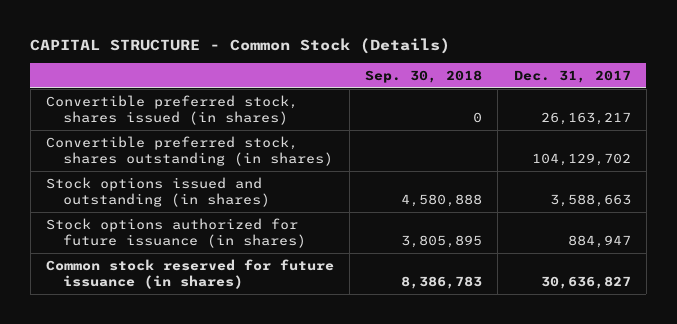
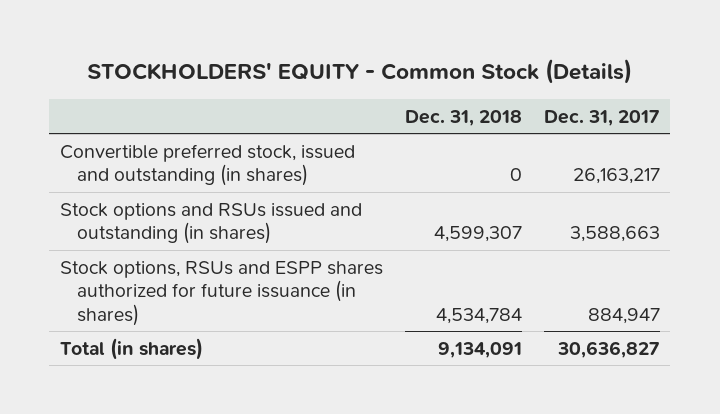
[30,38,451,55] CAPITAL STRUCTURE - Common Stock (Details) -> [86,59,632,85] STOCKHOLDERS' EQUITY - Common Stock (Details)
[365,69,483,83] Sep. 30, 2018 -> none
none -> [404,109,522,126] Dec. 31, 2018
[45,135,334,167] Convertible preferred stock, shares outstanding (in shares) -> none
[45,94,298,126] Convertible preferred stock, shares issued (in shares) -> [60,143,356,187] Convertible preferred stock, issued and outstanding (in shares)
[45,176,271,208] Stock options issued and outstanding (in shares) -> [60,202,363,245] Stock options and RSUs issued and outstanding (in shares)
[45,217,307,249] Stock options authorized for future issuance (in shares) -> [60,260,384,326] Stock options, RSUs and ESPP shares authorized for future issuance (in shares)
[45,258,334,290] Common stock reserved for future issuance (in shares) -> [60,337,204,360] Total (in shares)

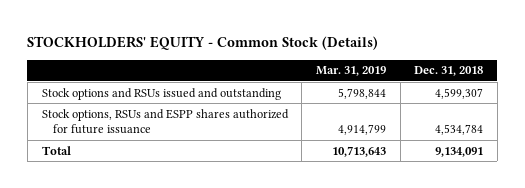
[543,109,660,126] Dec. 31, 2017 -> none
none -> [315,66,386,77] Mar. 31, 2019
[60,143,356,187] Convertible preferred stock, issued and outstanding (in shares) -> none
[60,202,363,245] Stock options and RSUs issued and outstanding (in shares) -> [41,87,281,100] Stock options and RSUs issued and outstanding
[60,260,384,326] Stock options, RSUs and ESPP shares authorized for future issuance (in shares) -> [41,108,289,135] Stock options, RSUs and ESPP shares authorized for future issuance
[60,337,204,360] Total (in shares) -> [41,145,71,155] Total

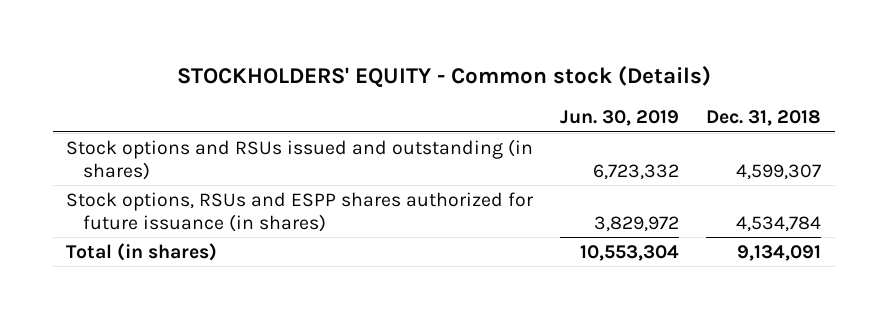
[27,36,379,51] STOCKHOLDERS' EQUITY - Common Stock (Details) -> [176,66,711,89] STOCKHOLDERS' EQUITY - Common stock (Details)
[315,66,386,77] Mar. 31, 2019 -> none
none -> [560,110,680,127] Jun. 30, 2019
[41,87,281,100] Stock options and RSUs issued and outstanding -> [66,138,534,180] Stock options and RSUs issued and outstanding (in shares)
[41,108,289,135] Stock options, RSUs and ESPP shares authorized for future issuance -> [66,191,535,232] Stock options, RSUs and ESPP shares authorized for future issuance (in shares)
[41,145,71,155] Total -> [66,242,218,261] Total (in shares)

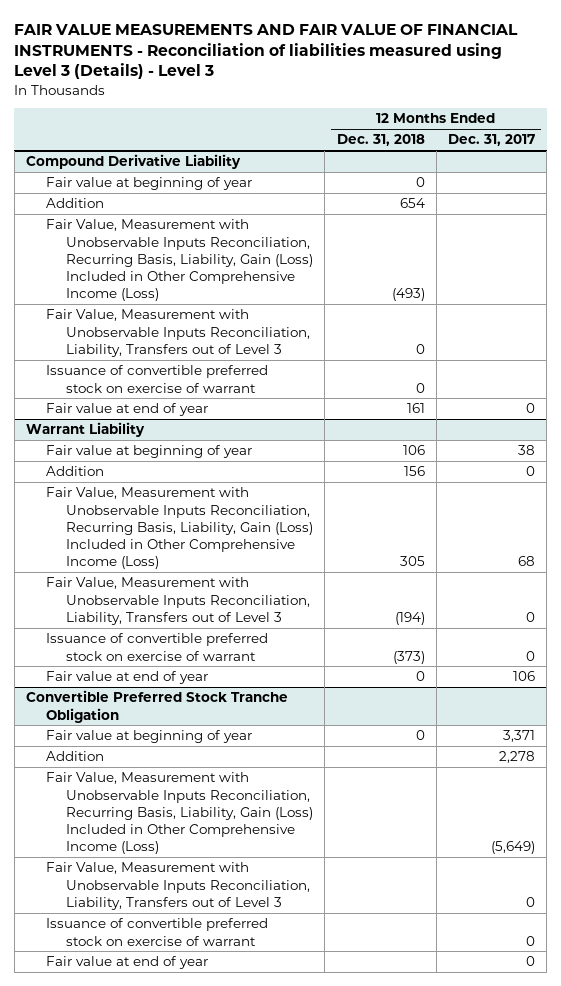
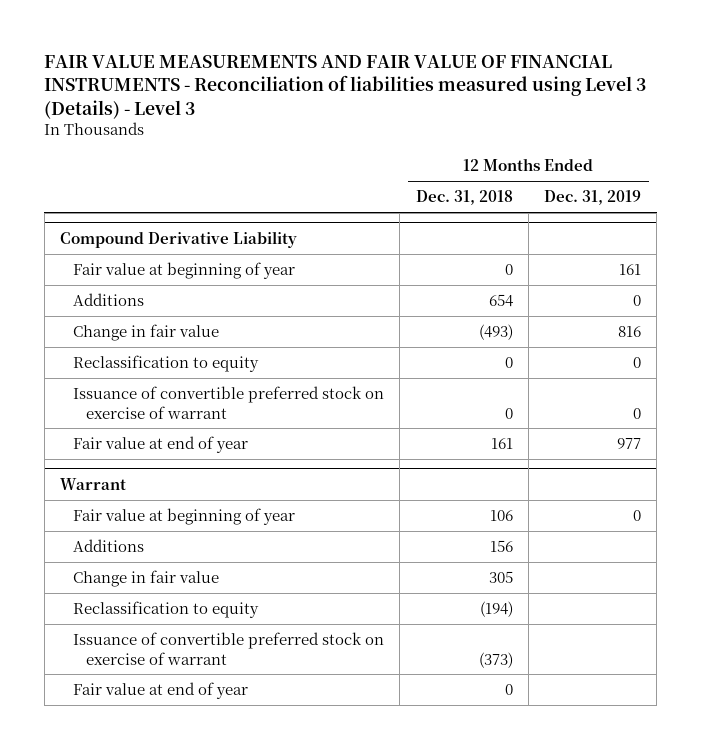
[448,134,536,147] Dec. 31, 2017 -> none
none -> [544,190,642,206] Dec. 31, 2019
[45,198,104,209] Addition -> [73,292,145,306] Additions
[45,219,313,302] Fair Value, Measurement with Unobservable Inputs Reconciliation, Recurring Basis, Liability, Gain (Loss) Included in Other Comprehensive Income (Loss) -> [73,323,220,341] Change in fair value
[45,309,310,357] Fair Value, Measurement with Unobservable Inputs Reconciliation, Liability, Transfers out of Level 3 -> [73,354,260,372] Reclassification to equity
[25,422,145,438] Warrant Liability -> [60,477,127,490] Warrant
[45,466,104,477] Addition -> [73,538,145,552] Additions
[45,487,313,570] Fair Value, Measurement with Unobservable Inputs Reconciliation, Recurring Basis, Liability, Gain (Loss) Included in Other Comprehensive Income (Loss) -> [73,569,220,587] Change in fair value
[45,577,310,625] Fair Value, Measurement with Unobservable Inputs Reconciliation, Liability, Transfers out of Level 3 -> [73,600,260,618] Reclassification to equity
[25,690,288,723] Convertible Preferred Stock Tranche Obligation -> none
[45,730,252,744] Fair value at beginning of year -> none
[45,751,104,762] Addition -> none
[45,772,313,855] Fair Value, Measurement with Unobservable Inputs Reconciliation, Recurring Basis, Liability, Gain (Loss) Included in Other Comprehensive Income (Loss) -> none
[45,862,310,910] Fair Value, Measurement with Unobservable Inputs Reconciliation, Liability, Transfers out of Level 3 -> none
[45,918,268,946] Issuance of convertible preferred stock on exercise of warrant -> none
[45,956,208,970] Fair value at end of year -> none

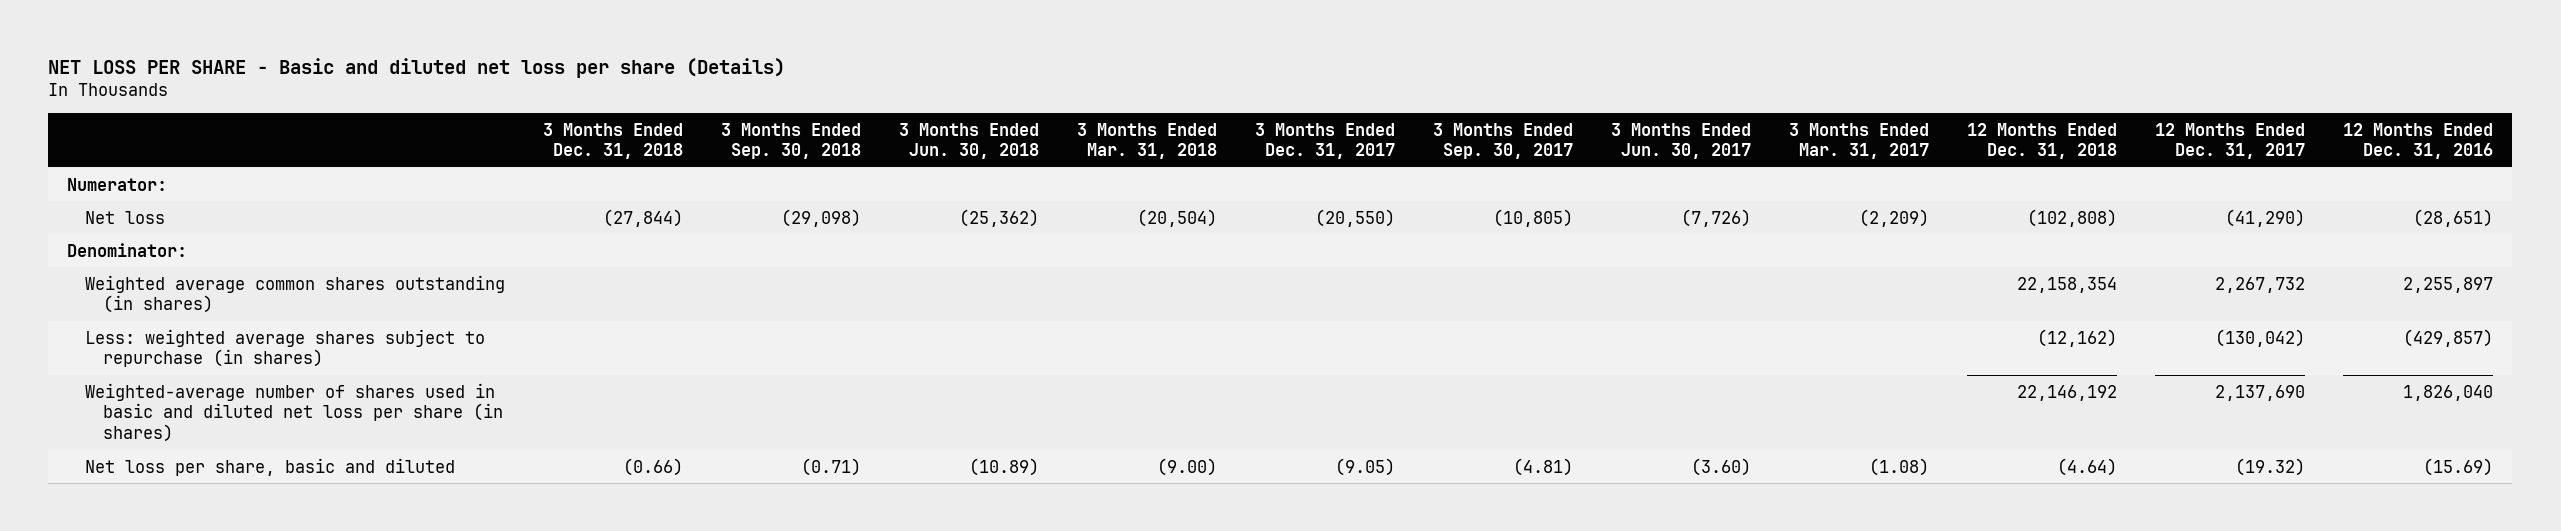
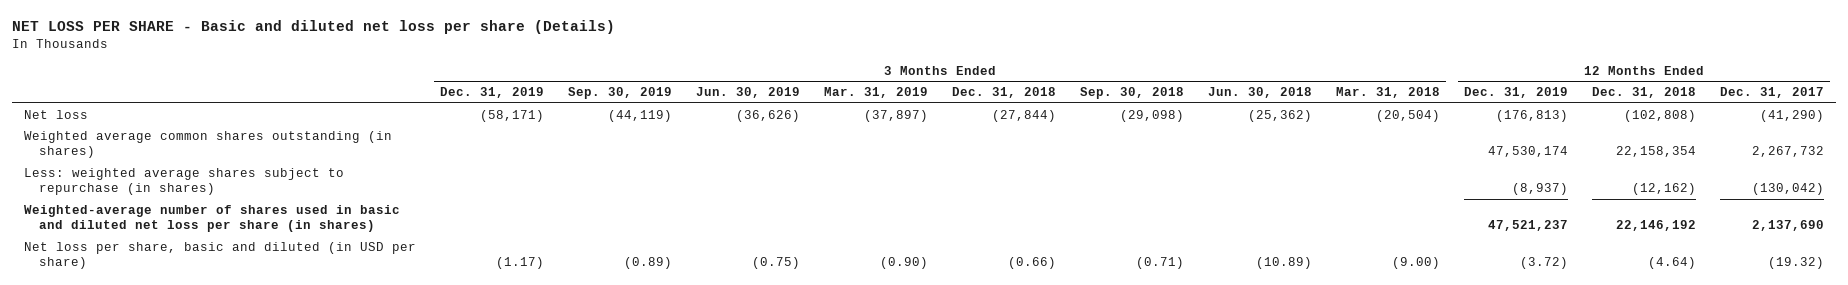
[1255,122,1396,160] 3 Months Ended Dec. 31, 2017 -> none
[1433,122,1574,160] 3 Months Ended Sep. 30, 2017 -> none
[1611,122,1752,160] 3 Months Ended Jun. 30, 2017 -> none
[1789,122,1930,160] 3 Months Ended Mar. 31, 2017 -> none
[2343,122,2494,160] 12 Months Ended Dec. 31, 2016 -> none
none -> [439,87,544,99] Dec. 31, 2019
none -> [567,87,672,100] Sep. 30, 2019
none -> [695,87,800,99] Jun. 30, 2019
none -> [823,87,928,99] Mar. 31, 2019
none -> [1464,87,1569,99] Dec. 31, 2019
[67,177,168,191] Numerator: -> none
[67,242,188,257] Denominator: -> none
[84,457,455,476] Net loss per share, basic and diluted -> [23,241,416,270] Net loss per share, basic and diluted (in USD per share)

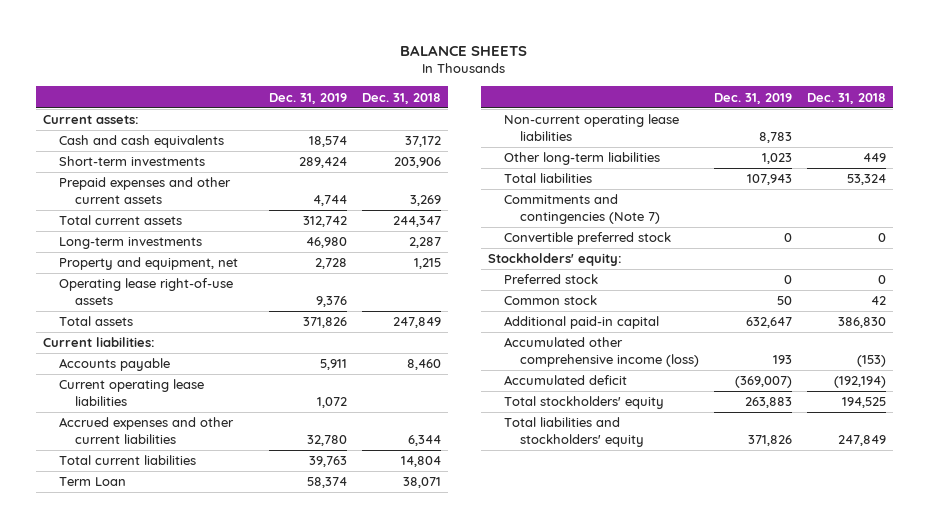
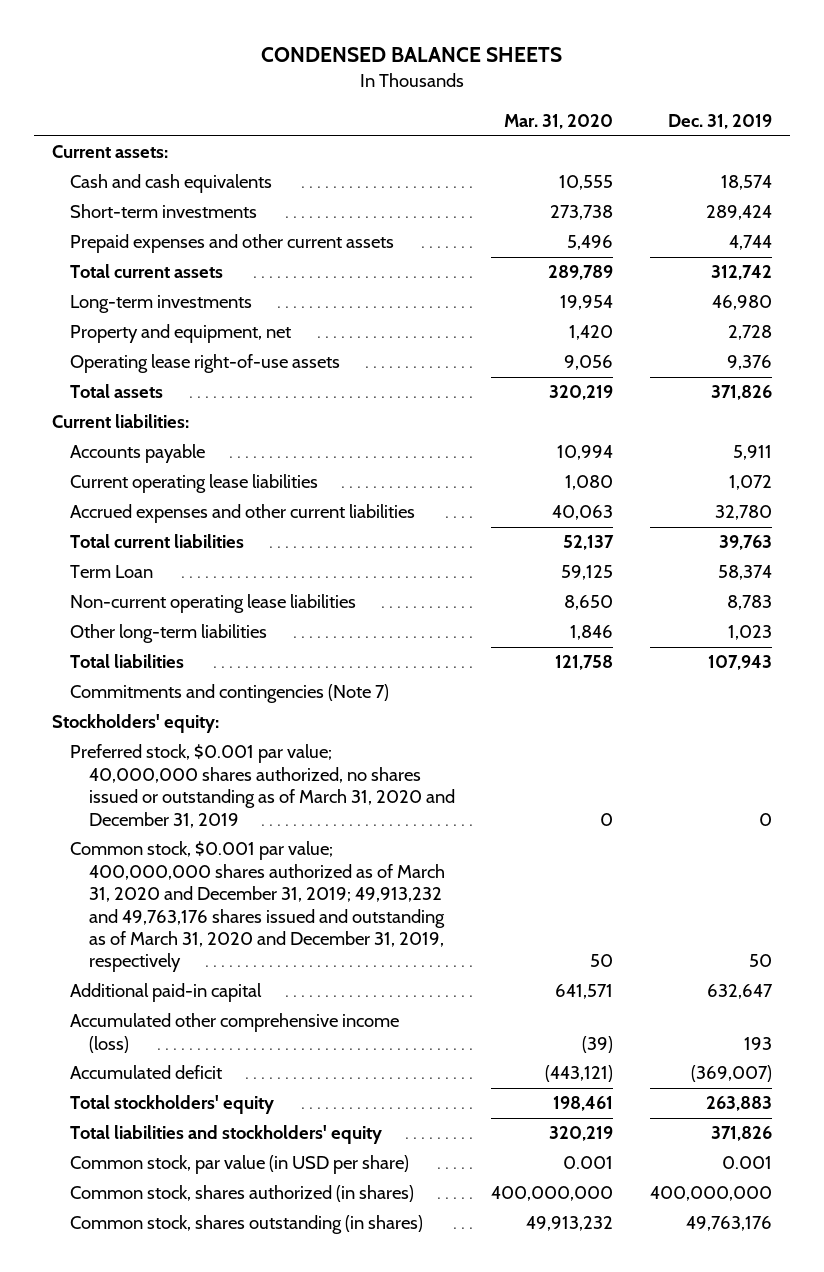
[400,44,528,56] BALANCE SHEETS -> [261,47,563,63] CONDENSED BALANCE SHEETS
[361,92,441,104] Dec. 31, 2018 -> none
none -> [504,114,614,130] Mar. 31, 2020
[503,232,671,246] Convertible preferred stock -> none
[503,274,598,285] Preferred stock -> [70,744,455,828] Preferred stock, $0.001 par value; 40,000,000 shares authorized, no shares issued or outstanding as of March 31, 2020 and December 31, 2019
[503,295,597,306] Common stock -> [70,841,445,973] Common stock, $0.001 par value; 400,000,000 shares authorized as of March 31, 2020 and December 31, 2019; 49,913,232 and 49,763,176 shares issued and outstanding as of March 31, 2020 and December 31, 2019, respectively
none -> [70,1155,410,1175] Common stock, par value (in USD per share)
none -> [70,1185,415,1203] Common stock, shares authorized (in shares)
none -> [70,1215,424,1235] Common stock, shares outstanding (in shares)

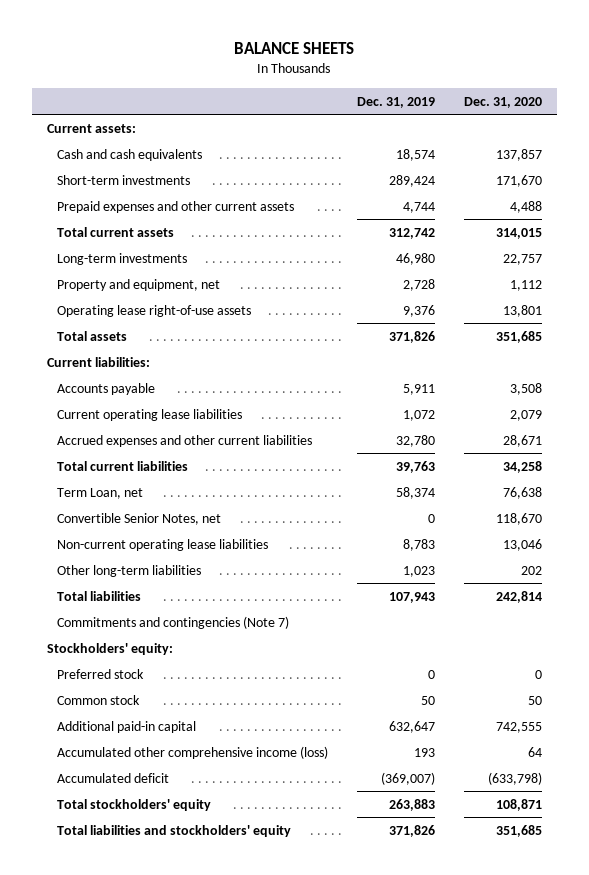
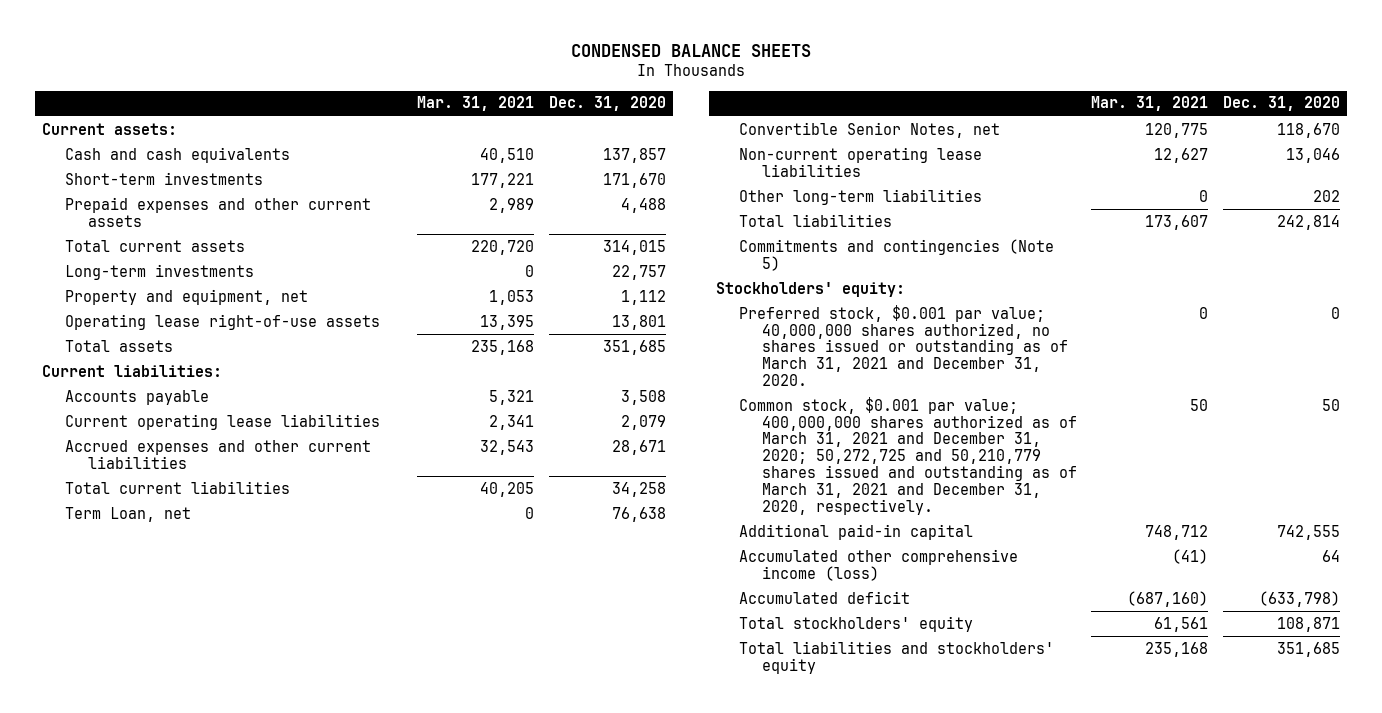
[234,42,355,55] BALANCE SHEETS -> [570,44,811,58] CONDENSED BALANCE SHEETS
[356,96,435,108] Dec. 31, 2019 -> none
none -> [417,96,535,112] Mar. 31, 2021
[56,615,289,629] Commitments and contingencies (Note 7) -> [738,238,1054,271] Commitments and contingencies (Note 5)
[56,668,144,679] Preferred stock -> [738,304,1068,386] Preferred stock, $0.001 par value; 40,000,000 shares authorized, no shares issued or outstanding as of March 31, 2021 and December 31, 2020.
[56,694,140,705] Common stock -> [738,396,1077,515] Common stock, $0.001 par value; 400,000,000 shares authorized as of March 31, 2021 and December 31, 2020; 50,272,725 and 50,210,779 shares issued and outstanding as of March 31, 2021 and December 31, 2020, respectively.

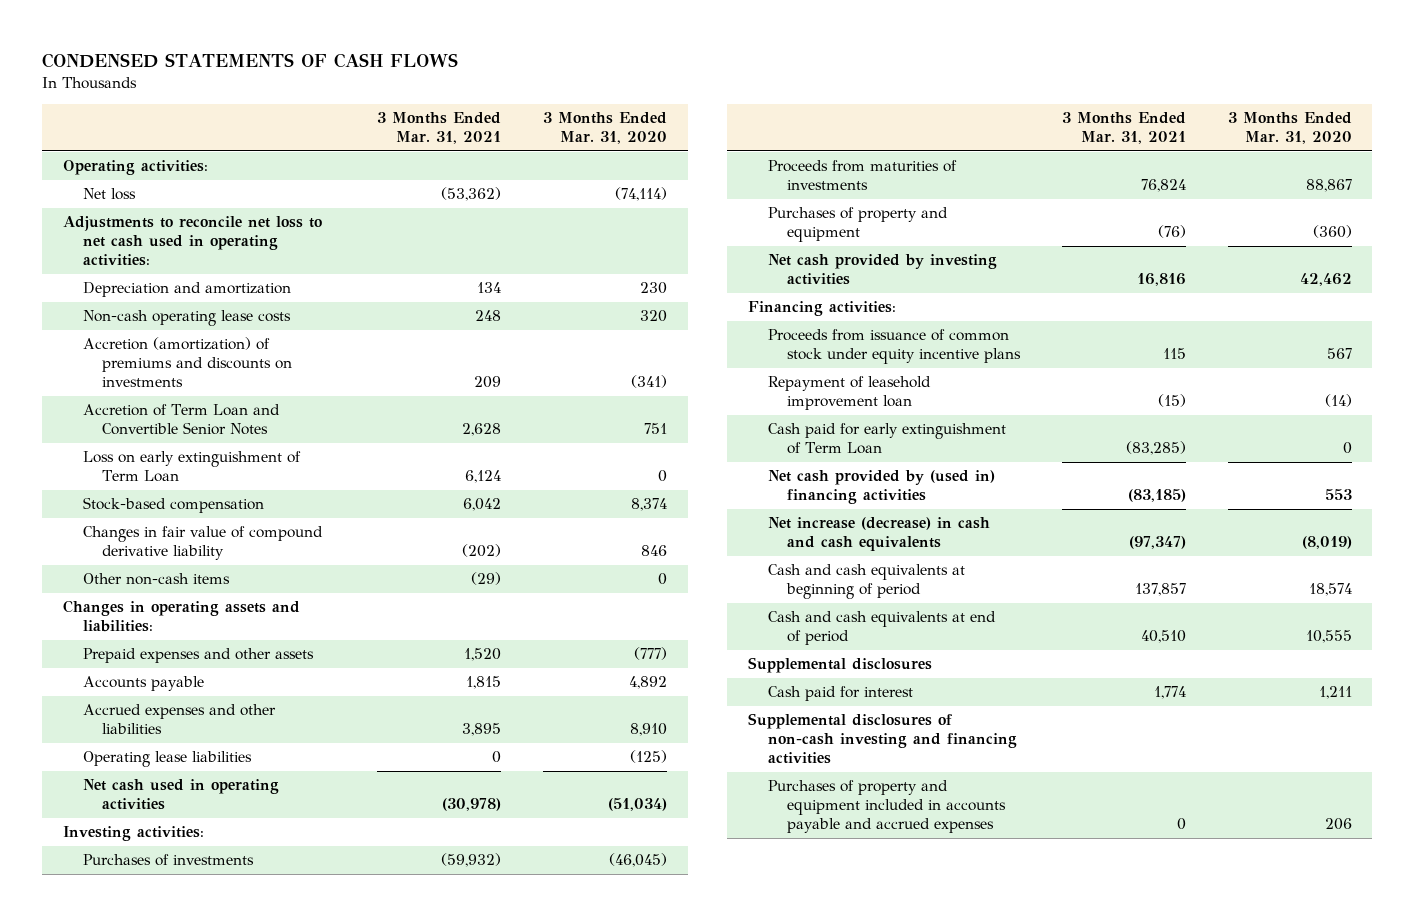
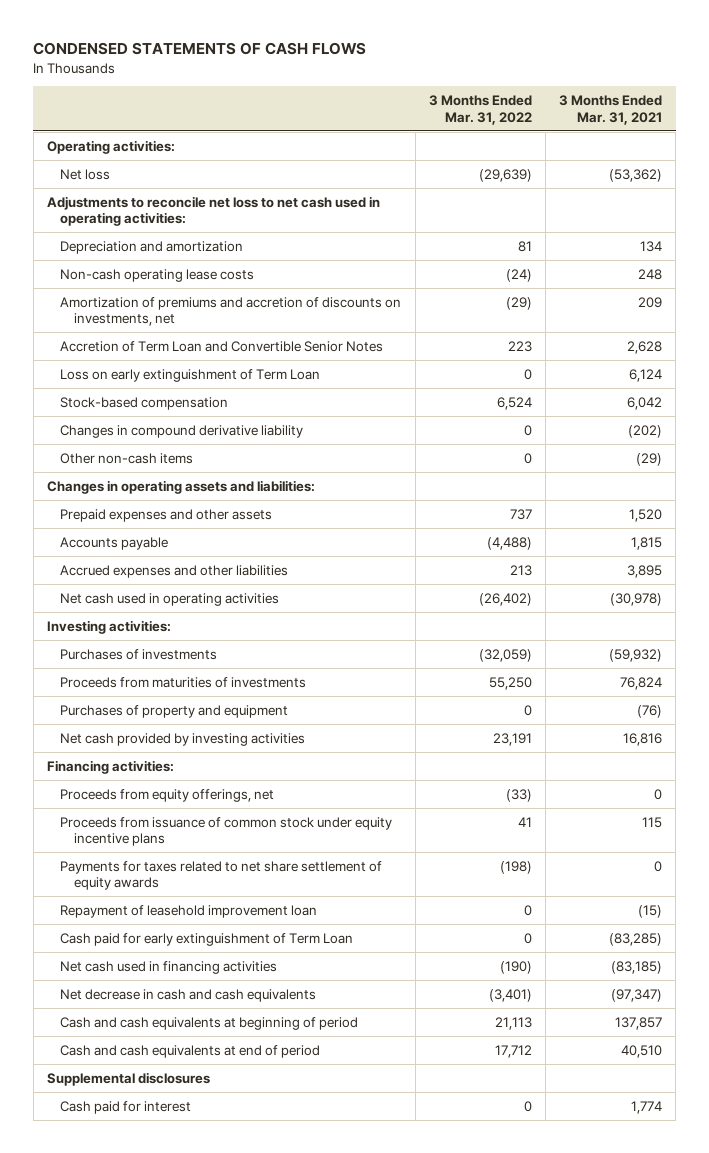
[542,112,667,145] 3 Months Ended Mar. 31, 2020 -> none
none -> [428,95,532,125] 3 Months Ended Mar. 31, 2022
[82,337,293,388] Accretion (amortization) of premiums and discounts on investments -> [60,296,402,327] Amortization of premiums and accretion of discounts on investments, net
[82,526,323,561] Changes in fair value of compound derivative liability -> [60,424,304,438] Changes in compound derivative liability
[82,751,252,768] Operating lease liabilities -> none
none -> [60,788,275,802] Proceeds from equity offerings, net
none -> [60,860,383,891] Payments for taxes related to net share settlement of equity awards
[767,470,995,505] Net cash provided by (used in) financing activities -> [60,960,278,974] Net cash used in financing activities
[767,517,990,552] Net increase (decrease) in cash and cash equivalents -> [60,988,317,1002] Net decrease in cash and cash equivalents
[748,713,1017,765] Supplemental disclosures of non-cash investing and financing activities -> none
[767,780,1006,834] Purchases of property and equipment included in accounts payable and accrued expenses -> none

